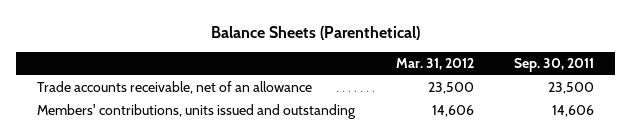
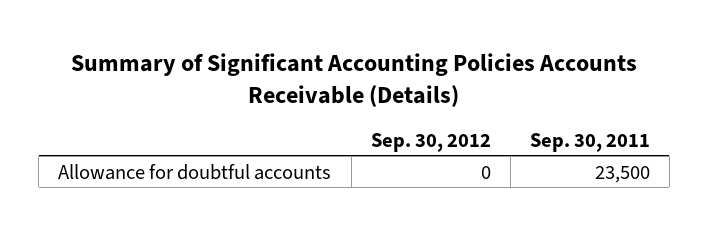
[210,25,420,40] Balance Sheets (Parenthetical) -> [71,53,638,108] Summary of Significant Accounting Policies Accounts Receivable (Details)
[395,58,474,71] Mar. 31, 2012 -> none
none -> [370,132,491,152] Sep. 30, 2012
[36,104,356,120] Members' contributions, units issued and outstanding -> none
[36,81,312,95] Trade accounts receivable, net of an allowance -> [58,163,332,180] Allowance for doubtful accounts

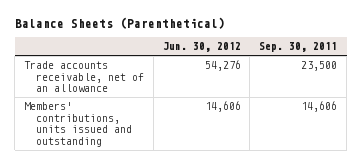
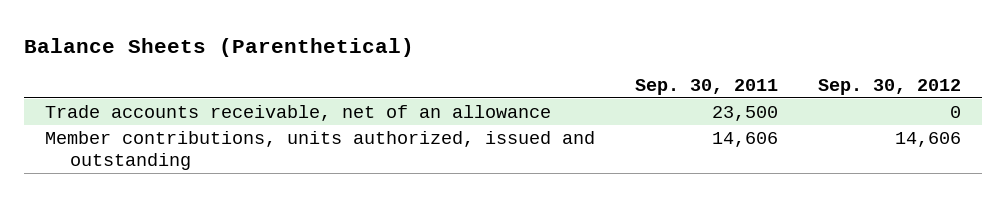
[162,42,241,53] Jun. 30, 2012 -> none
none -> [818,78,962,95] Sep. 30, 2012
[24,102,132,147] Members' contributions, units issued and outstanding -> [44,131,595,170] Member contributions, units authorized, issued and outstanding

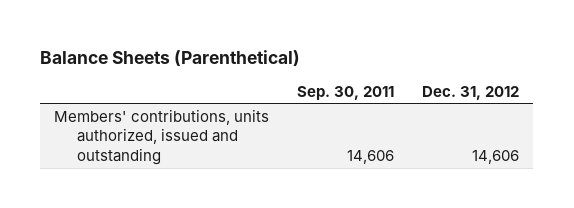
[818,78,962,95] Sep. 30, 2012 -> none
none -> [422,85,520,100] Dec. 31, 2012
[44,105,551,122] Trade accounts receivable, net of an allowance -> none
[44,131,595,170] Member contributions, units authorized, issued and outstanding -> [54,108,270,166] Members' contributions, units authorized, issued and outstanding

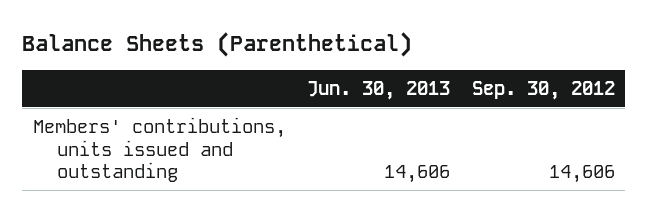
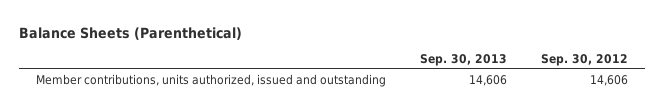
[307,81,451,101] Jun. 30, 2013 -> none
none -> [420,54,508,67] Sep. 30, 2013
[32,116,286,183] Members' contributions, units issued and outstanding -> [36,73,387,87] Member contributions, units authorized, issued and outstanding

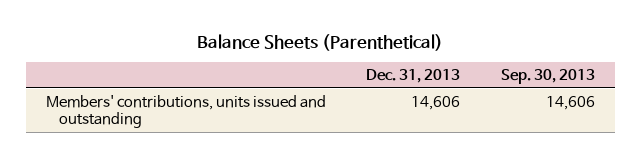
[541,54,629,67] Sep. 30, 2012 -> none
none -> [366,69,461,84] Dec. 31, 2013
[36,73,387,87] Member contributions, units authorized, issued and outstanding -> [45,94,326,129] Members' contributions, units issued and outstanding

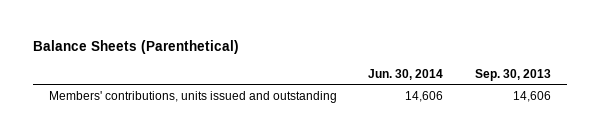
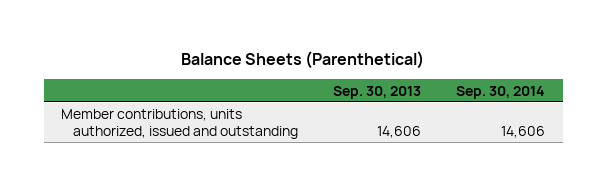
[368,68,444,80] Jun. 30, 2014 -> none
none -> [456,85,546,99] Sep. 30, 2014
[48,90,337,103] Members' contributions, units issued and outstanding -> [61,109,298,140] Member contributions, units authorized, issued and outstanding

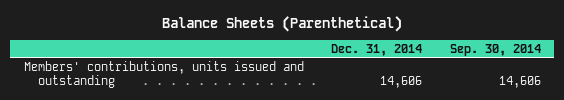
[332,85,421,99] Sep. 30, 2013 -> none
none -> [331,43,423,56] Dec. 31, 2014
[61,109,298,140] Member contributions, units authorized, issued and outstanding -> [23,60,304,89] Members' contributions, units issued and outstanding

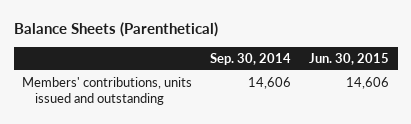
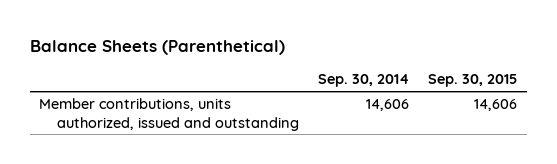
[308,53,389,66] Jun. 30, 2015 -> none
none -> [428,74,518,88] Sep. 30, 2015
[22,76,193,106] Members' contributions, units issued and outstanding -> [39,98,299,131] Member contributions, units authorized, issued and outstanding

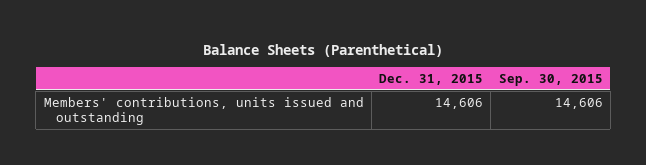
[318,74,410,88] Sep. 30, 2014 -> none
none -> [379,73,484,85] Dec. 31, 2015
[39,98,299,131] Member contributions, units authorized, issued and outstanding -> [43,96,364,125] Members' contributions, units issued and outstanding

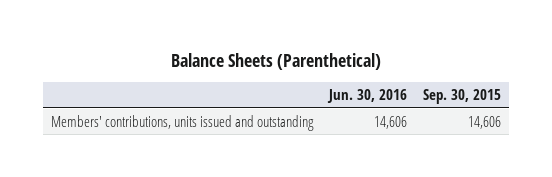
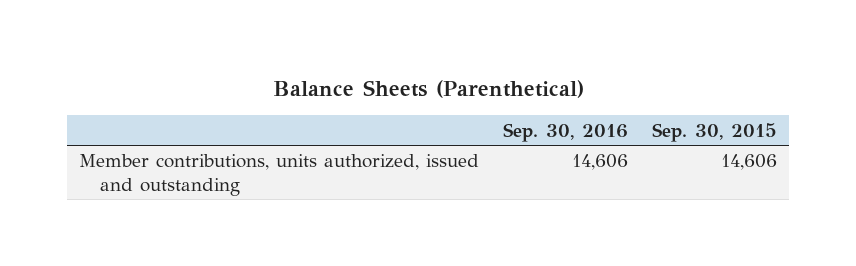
[327,89,408,104] Jun. 30, 2016 -> none
none -> [503,122,629,142] Sep. 30, 2016
[51,115,315,132] Members' contributions, units issued and outstanding -> [78,154,479,196] Member contributions, units authorized, issued and outstanding

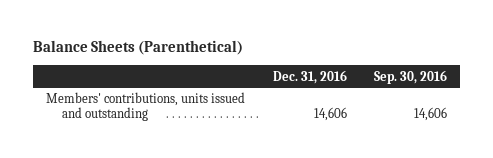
[652,122,778,142] Sep. 30, 2015 -> none
none -> [272,69,347,84] Dec. 31, 2016
[78,154,479,196] Member contributions, units authorized, issued and outstanding -> [46,92,246,122] Members' contributions, units issued and outstanding

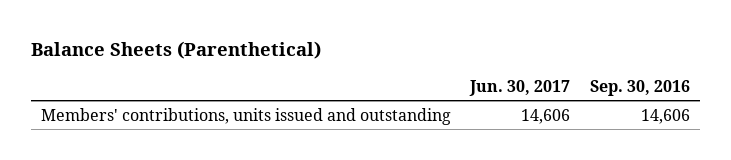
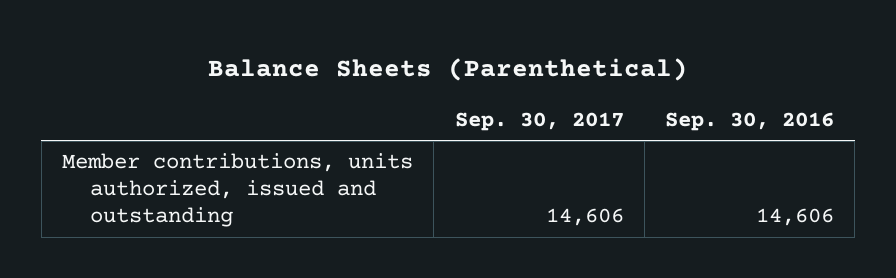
[469,79,571,96] Jun. 30, 2017 -> none
none -> [454,112,624,132] Sep. 30, 2017
[40,108,451,126] Members' contributions, units issued and outstanding -> [62,153,414,228] Member contributions, units authorized, issued and outstanding

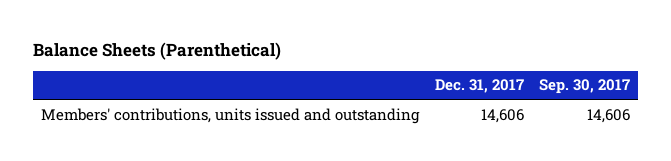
[665,112,835,132] Sep. 30, 2016 -> none
none -> [434,79,524,94] Dec. 31, 2017
[62,153,414,228] Member contributions, units authorized, issued and outstanding -> [41,107,421,124] Members' contributions, units issued and outstanding

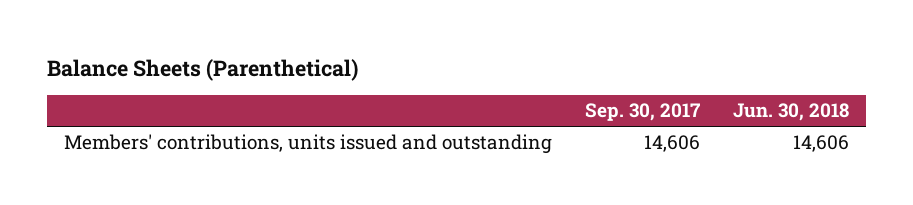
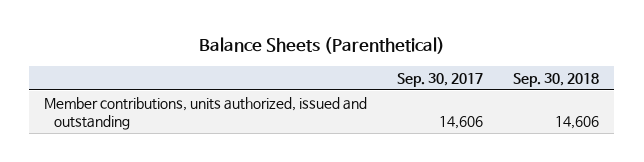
[733,103,850,122] Jun. 30, 2018 -> none
none -> [513,72,600,87] Sep. 30, 2018
[63,134,552,155] Members' contributions, units issued and outstanding -> [44,97,368,131] Member contributions, units authorized, issued and outstanding

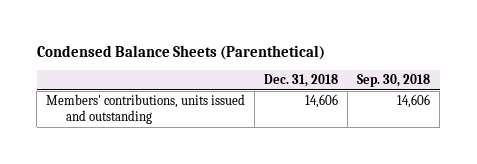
[198,37,445,55] Balance Sheets (Parenthetical) -> [36,44,325,60] Condensed Balance Sheets (Parenthetical)
[397,72,484,87] Sep. 30, 2017 -> none
none -> [264,74,339,88] Dec. 31, 2018
[44,97,368,131] Member contributions, units authorized, issued and outstanding -> [46,94,246,125] Members' contributions, units issued and outstanding

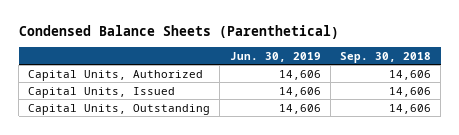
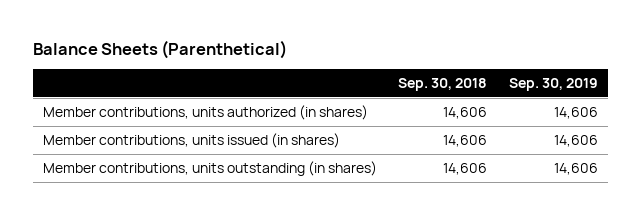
[18,25,339,40] Condensed Balance Sheets (Parenthetical) -> [32,39,287,59] Balance Sheets (Parenthetical)
[229,51,321,62] Jun. 30, 2019 -> none
none -> [508,77,598,91] Sep. 30, 2019
[28,69,204,81] Capital Units, Authorized -> [43,105,369,121] Member contributions, units authorized (in shares)
[28,86,176,98] Capital Units, Issued -> [43,133,341,149] Member contributions, units issued (in shares)
[28,103,211,115] Capital Units, Outstanding -> [43,161,378,177] Member contributions, units outstanding (in shares)

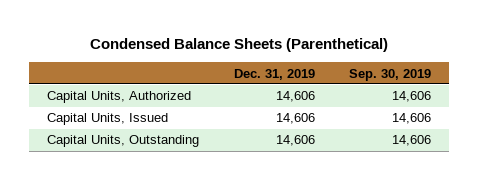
[32,39,287,59] Balance Sheets (Parenthetical) -> [90,38,389,53] Condensed Balance Sheets (Parenthetical)
[398,77,488,91] Sep. 30, 2018 -> none
none -> [233,68,315,80] Dec. 31, 2019
[43,105,369,121] Member contributions, units authorized (in shares) -> [46,91,191,104] Capital Units, Authorized
[43,133,341,149] Member contributions, units issued (in shares) -> [46,113,168,126] Capital Units, Issued
[43,161,378,177] Member contributions, units outstanding (in shares) -> [46,135,199,148] Capital Units, Outstanding

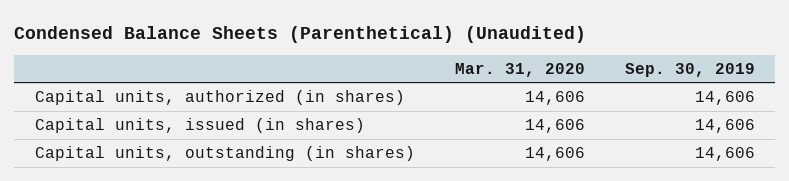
[90,38,389,53] Condensed Balance Sheets (Parenthetical) -> [14,26,587,44] Condensed Balance Sheets (Parenthetical) (Unaudited)
[233,68,315,80] Dec. 31, 2019 -> none
none -> [454,62,585,77] Mar. 31, 2020
[46,91,191,104] Capital Units, Authorized -> [34,89,405,105] Capital units, authorized (in shares)
[46,113,168,126] Capital Units, Issued -> [34,117,365,133] Capital units, issued (in shares)
[46,135,199,148] Capital Units, Outstanding -> [34,145,415,161] Capital units, outstanding (in shares)

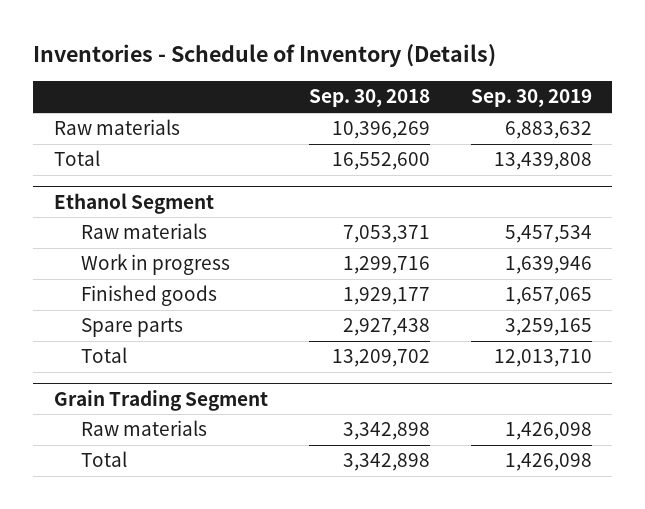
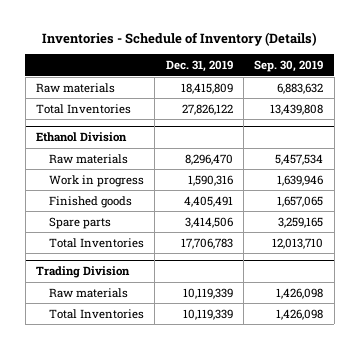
[308,89,430,108] Sep. 30, 2018 -> none
none -> [165,60,233,73] Dec. 31, 2019
[53,150,100,167] Total -> [35,103,131,114] Total Inventories
[53,192,214,214] Ethanol Segment -> [35,132,127,143] Ethanol Division
[81,347,128,364] Total -> [48,237,144,248] Total Inventories
[53,389,268,411] Grain Trading Segment -> [35,266,130,279] Trading Division
[81,451,128,468] Total -> [48,308,144,319] Total Inventories

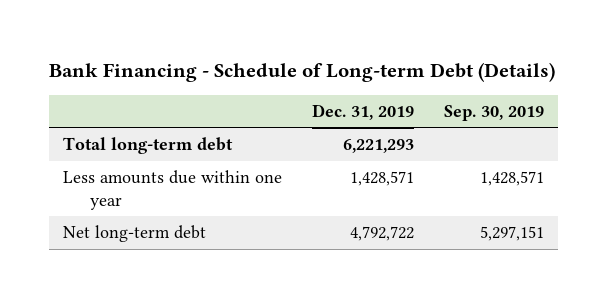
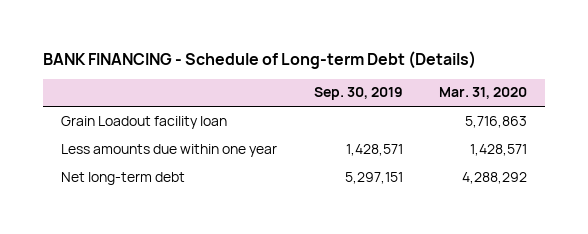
[48,61,555,82] Bank Financing - Schedule of Long-term Debt (Details) -> [43,50,477,69] BANK FINANCING - Schedule of Long-term Debt (Details)
[311,103,414,120] Dec. 31, 2019 -> none
none -> [438,87,527,100] Mar. 31, 2020
[63,137,234,155] Total long-term debt -> [61,115,228,129] Grain Loadout facility loan

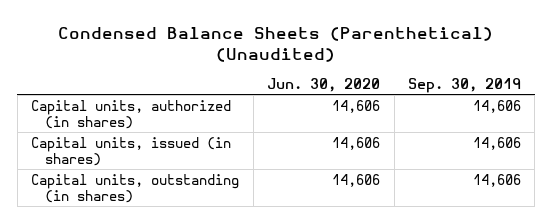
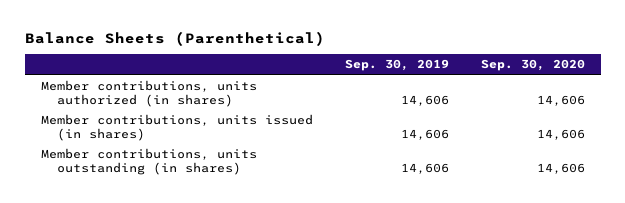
[58,26,494,62] Condensed Balance Sheets (Parenthetical) (Unaudited) -> [24,30,325,46] Balance Sheets (Parenthetical)
[267,77,381,92] Jun. 30, 2020 -> none
none -> [480,59,585,72] Sep. 30, 2020
[31,99,232,130] Capital units, authorized (in shares) -> [40,80,257,108] Member contributions, units authorized (in shares)
[31,136,232,167] Capital units, issued (in shares) -> [40,114,313,142] Member contributions, units issued (in shares)
[31,173,240,204] Capital units, outstanding (in shares) -> [40,148,257,176] Member contributions, units outstanding (in shares)

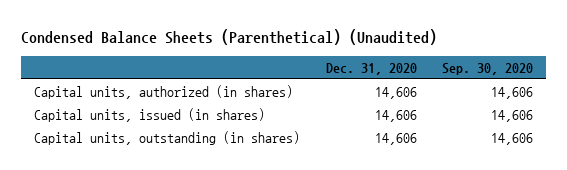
[24,30,325,46] Balance Sheets (Parenthetical) -> [21,29,438,46] Condensed Balance Sheets (Parenthetical) (Unaudited)
[344,59,449,72] Sep. 30, 2019 -> none
none -> [325,62,417,75] Dec. 31, 2020
[40,80,257,108] Member contributions, units authorized (in shares) -> [34,84,294,99] Capital units, authorized (in shares)
[40,114,313,142] Member contributions, units issued (in shares) -> [34,107,266,122] Capital units, issued (in shares)
[40,148,257,176] Member contributions, units outstanding (in shares) -> [34,130,301,145] Capital units, outstanding (in shares)

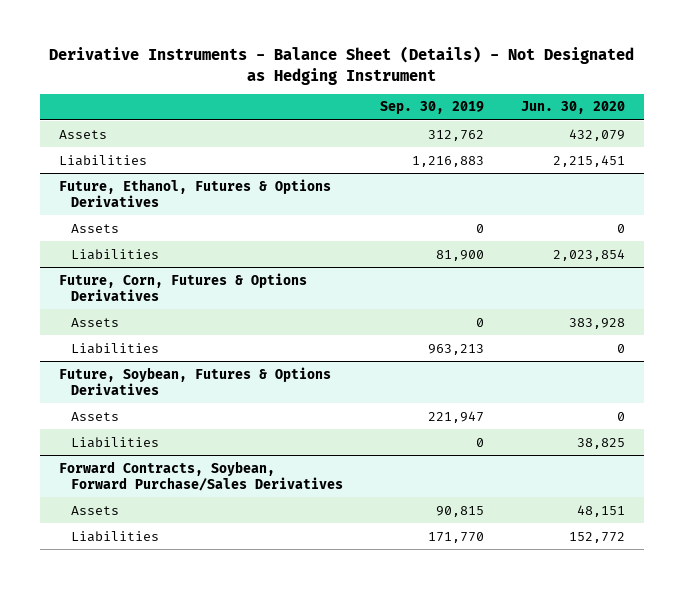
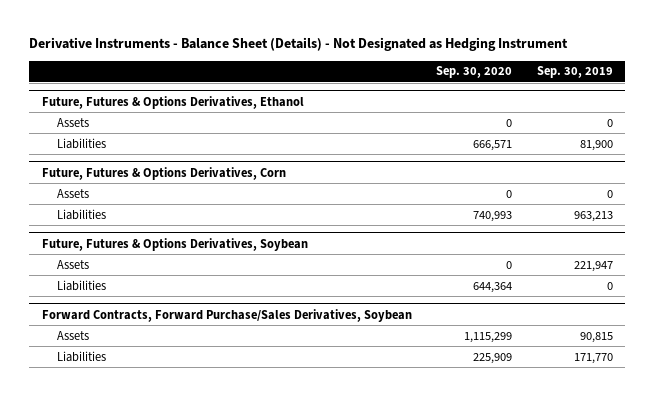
[521,101,626,115] Jun. 30, 2020 -> none
none -> [436,66,513,79] Sep. 30, 2020
[58,129,107,139] Assets -> none
[58,154,147,166] Liabilities -> none
[58,178,331,207] Future, Ethanol, Futures & Options Derivatives -> [41,95,304,109] Future, Futures & Options Derivatives, Ethanol
[58,272,307,301] Future, Corn, Futures & Options Derivatives -> [41,166,286,180] Future, Futures & Options Derivatives, Corn
[58,366,331,395] Future, Soybean, Futures & Options Derivatives -> [41,237,308,251] Future, Futures & Options Derivatives, Soybean
[58,460,344,491] Forward Contracts, Soybean, Forward Purchase/Sales Derivatives -> [41,308,412,322] Forward Contracts, Forward Purchase/Sales Derivatives, Soybean

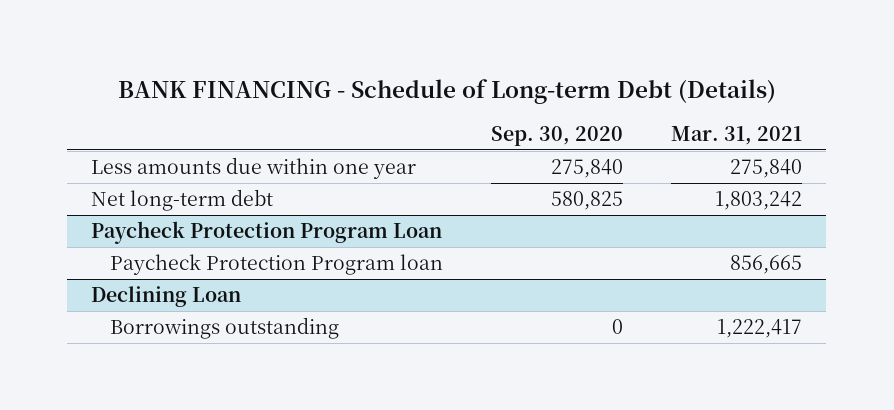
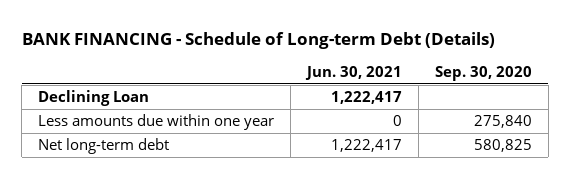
[671,125,803,145] Mar. 31, 2021 -> none
none -> [305,65,403,80] Jun. 30, 2021
none -> [38,90,150,107] Declining Loan
[91,221,443,245] Paycheck Protection Program Loan -> none
[109,254,443,276] Paycheck Protection Program loan -> none
[91,286,242,308] Declining Loan -> none
[109,317,339,340] Borrowings outstanding -> none

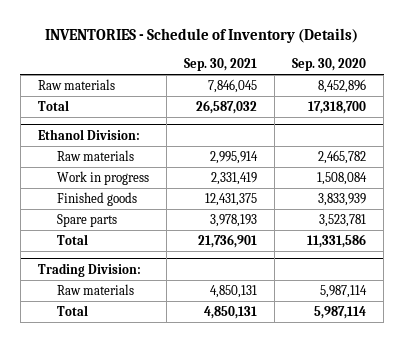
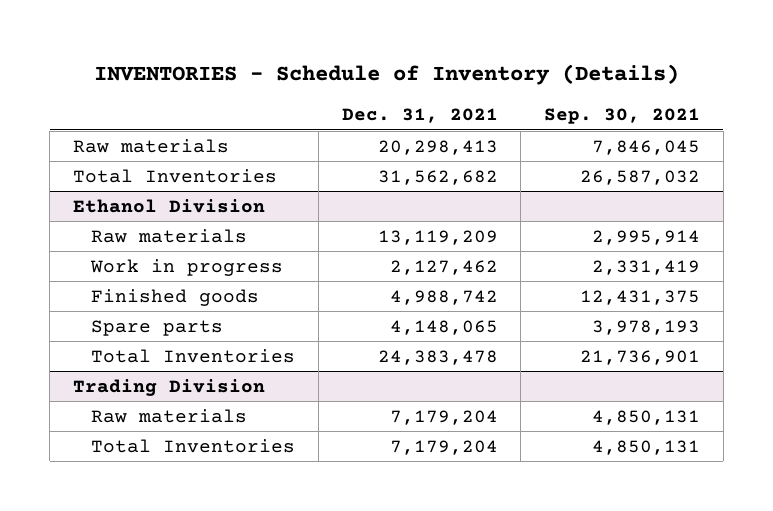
[292,58,367,72] Sep. 30, 2020 -> none
none -> [341,108,498,124] Dec. 31, 2021
[37,99,69,111] Total -> [72,168,277,183] Total Inventories
[37,128,140,140] Ethanol Division: -> [72,198,265,213] Ethanol Division
[56,233,88,245] Total -> [91,348,296,363] Total Inventories
[37,262,141,277] Trading Division: -> [72,378,265,396] Trading Division
[56,304,88,316] Total -> [91,438,296,453] Total Inventories

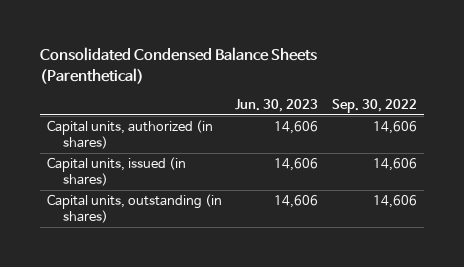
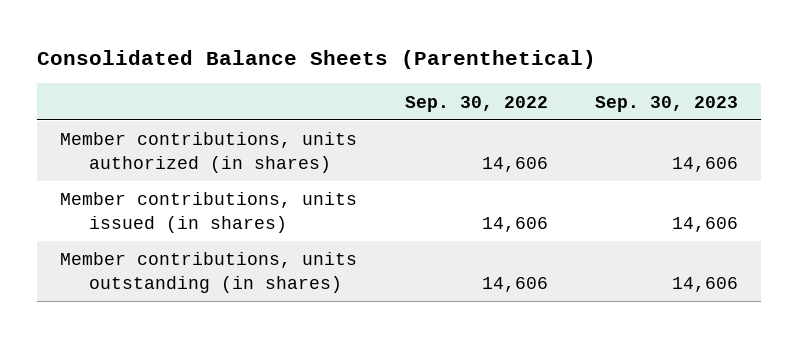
[40,47,318,84] Consolidated Condensed Balance Sheets (Parenthetical) -> [36,49,596,69] Consolidated Balance Sheets (Parenthetical)
[235,98,319,112] Jun. 30, 2023 -> none
none -> [594,95,738,112] Sep. 30, 2023
[46,120,213,149] Capital units, authorized (in shares) -> [60,132,358,173] Member contributions, units authorized (in shares)
[46,157,186,186] Capital units, issued (in shares) -> [60,192,358,233] Member contributions, units issued (in shares)
[46,194,222,223] Capital units, outstanding (in shares) -> [60,252,358,293] Member contributions, units outstanding (in shares)

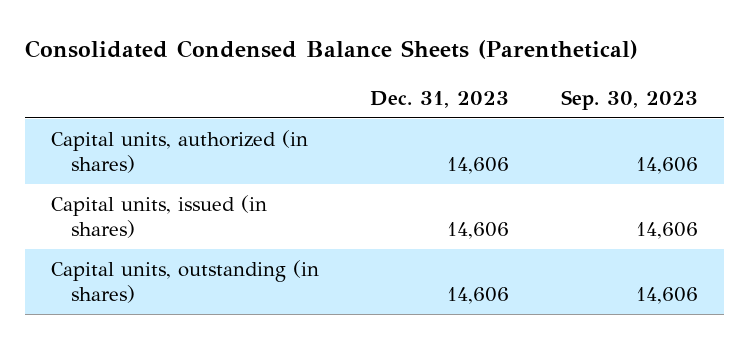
[36,49,596,69] Consolidated Balance Sheets (Parenthetical) -> [24,39,638,59] Consolidated Condensed Balance Sheets (Parenthetical)
[404,95,548,112] Sep. 30, 2022 -> none
none -> [370,90,510,108] Dec. 31, 2023
[60,132,358,173] Member contributions, units authorized (in shares) -> [50,130,308,174] Capital units, authorized (in shares)
[60,192,358,233] Member contributions, units issued (in shares) -> [50,195,267,239] Capital units, issued (in shares)
[60,252,358,293] Member contributions, units outstanding (in shares) -> [50,260,319,304] Capital units, outstanding (in shares)

